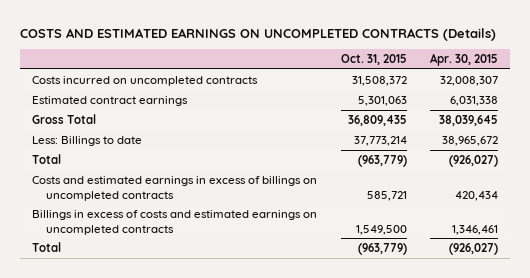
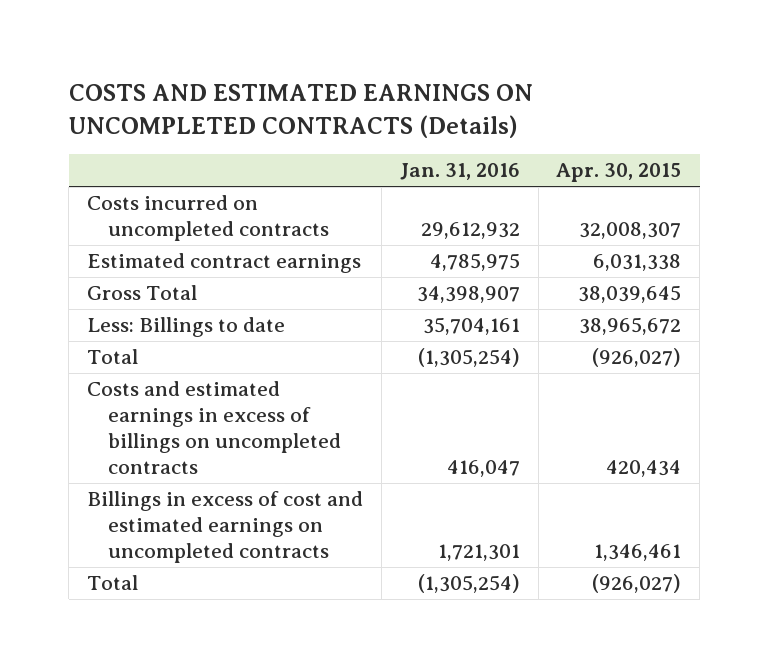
[340,53,407,65] Oct. 31, 2015 -> none
none -> [399,163,520,181] Jan. 31, 2016
[31,209,317,235] Billings in excess of costs and estimated earnings on uncompleted contracts -> [87,491,364,564] Billings in excess of cost and estimated earnings on uncompleted contracts

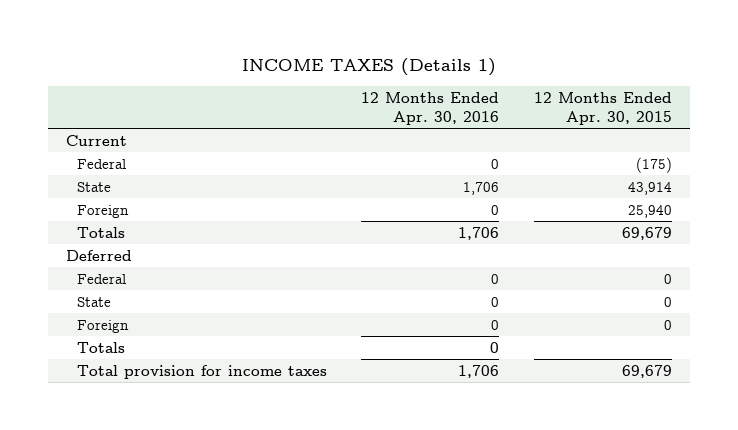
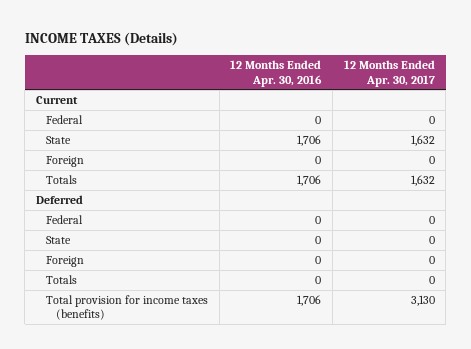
[242,58,497,77] INCOME TAXES (Details 1) -> [24,32,178,47] INCOME TAXES (Details)
[534,91,673,125] 12 Months Ended Apr. 30, 2015 -> none
none -> [343,60,435,87] 12 Months Ended Apr. 30, 2017
[76,364,327,379] Total provision for income taxes -> [45,294,208,321] Total provision for income taxes (benefits)

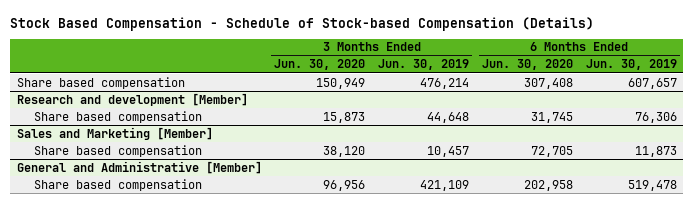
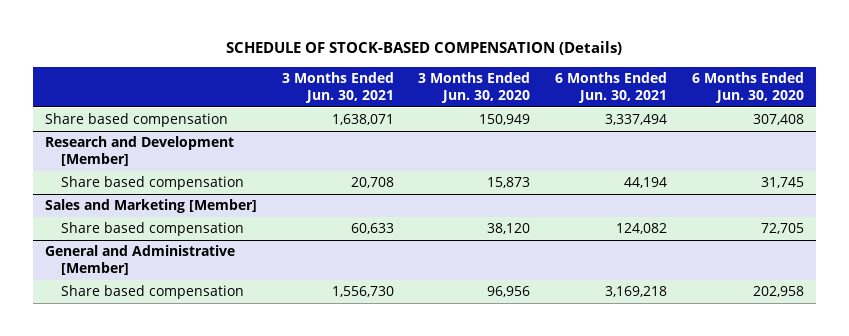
[10,16,595,31] Stock Based Compensation - Schedule of Stock-based Compensation (Details) -> [226,41,623,56] SCHEDULE OF STOCK-BASED COMPENSATION (Details)
[378,59,470,71] Jun. 30, 2019 -> none
[585,59,677,71] Jun. 30, 2019 -> none
none -> [281,72,394,103] 3 Months Ended Jun. 30, 2021
none -> [555,72,668,103] 6 Months Ended Jun. 30, 2021
[16,92,248,106] Research and development [Member] -> [45,136,235,167] Research and Development [Member]

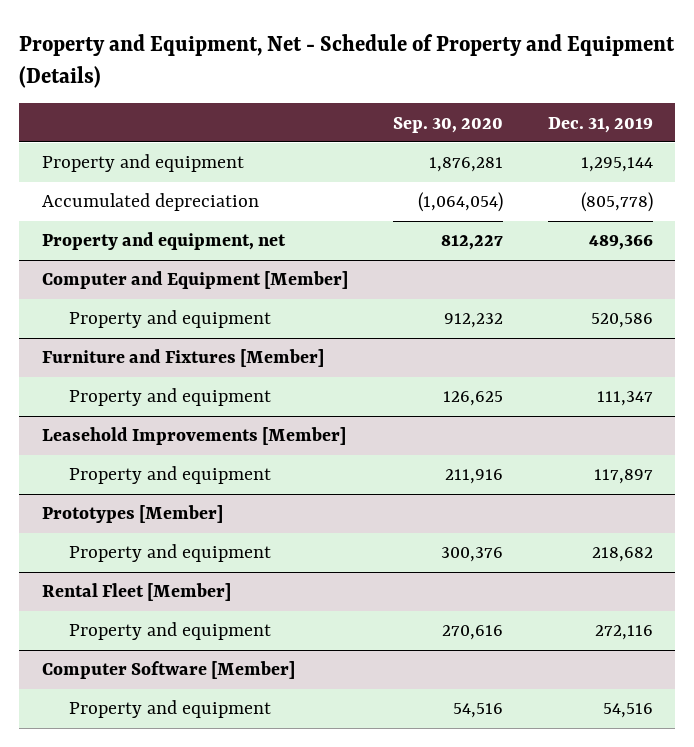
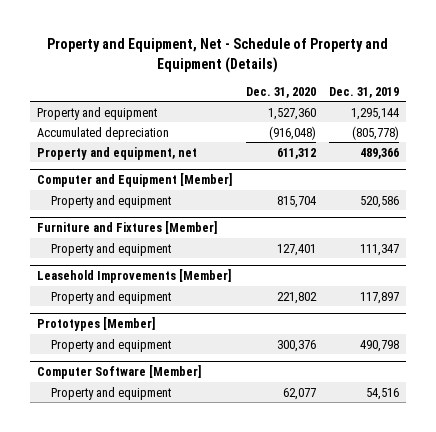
[392,116,503,133] Sep. 30, 2020 -> none
none -> [245,86,316,98] Dec. 31, 2020
[41,583,231,602] Rental Fleet [Member] -> none
[68,622,271,641] Property and equipment -> none
[591,547,653,563] 218,682 -> [360,339,400,352] 490,798

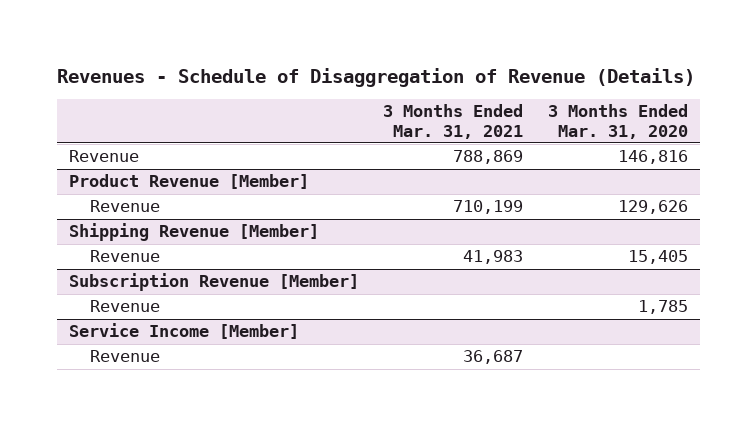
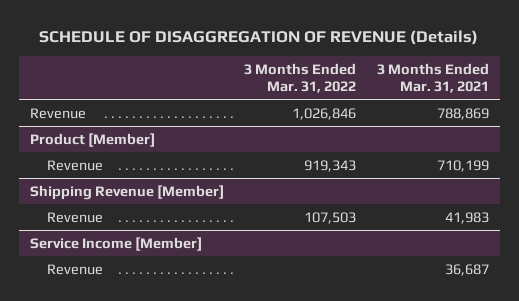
[56,67,695,87] Revenues - Schedule of Disaggregation of Revenue (Details) -> [39,29,479,45] SCHEDULE OF DISAGGREGATION OF REVENUE (Details)
[547,104,688,139] 3 Months Ended Mar. 31, 2020 -> none
none -> [244,62,357,94] 3 Months Ended Mar. 31, 2022
[68,174,309,190] Product Revenue [Member] -> [29,132,155,147] Product [Member]
[68,273,359,292] Subscription Revenue [Member] -> none
[89,300,160,313] Revenue -> none

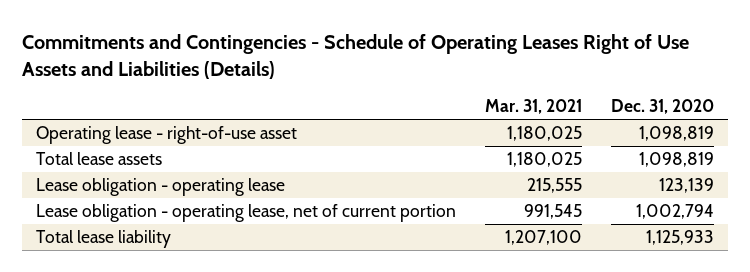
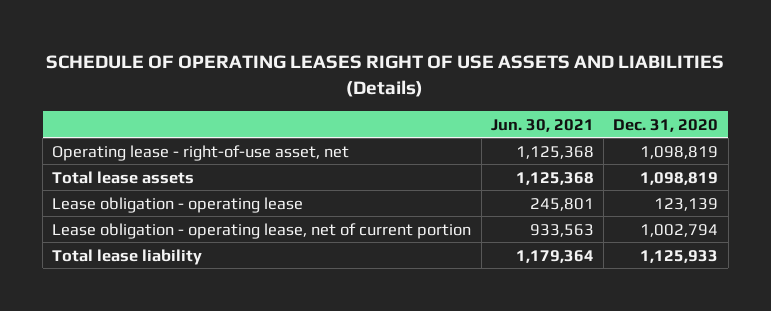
[21,33,689,79] Commitments and Contingencies - Schedule of Operating Leases Right of Use Assets and Liabilities (Details) -> [46,55,725,98] SCHEDULE OF OPERATING LEASES RIGHT OF USE ASSETS AND LIABILITIES (Details)
[484,99,582,115] Mar. 31, 2021 -> none
none -> [490,118,594,132] Jun. 30, 2021
[36,126,298,145] Operating lease - right-of-use asset -> [52,144,350,161] Operating lease - right-of-use asset, net

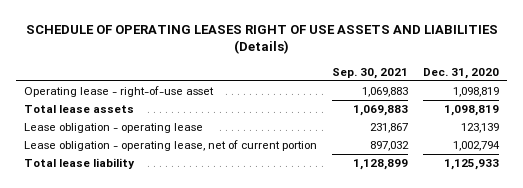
[490,118,594,132] Jun. 30, 2021 -> none
none -> [332,67,409,79] Sep. 30, 2021
[52,144,350,161] Operating lease - right-of-use asset, net -> [23,86,214,98] Operating lease - right-of-use asset

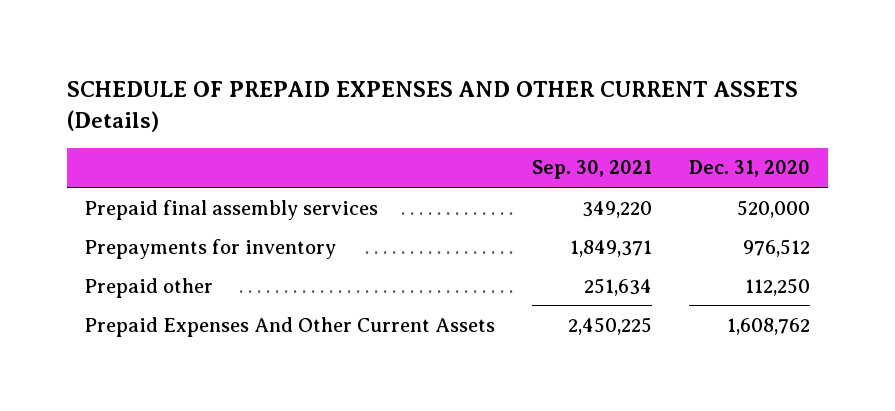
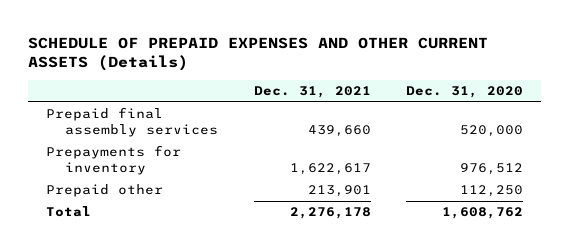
[531,160,652,180] Sep. 30, 2021 -> none
none -> [253,86,371,99] Dec. 31, 2021
[85,316,496,337] Prepaid Expenses And Other Current Assets -> [45,206,91,218] Total

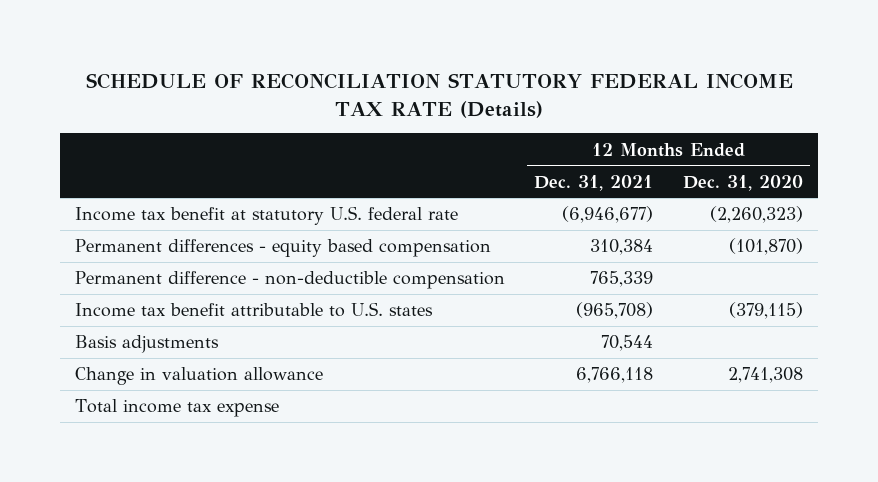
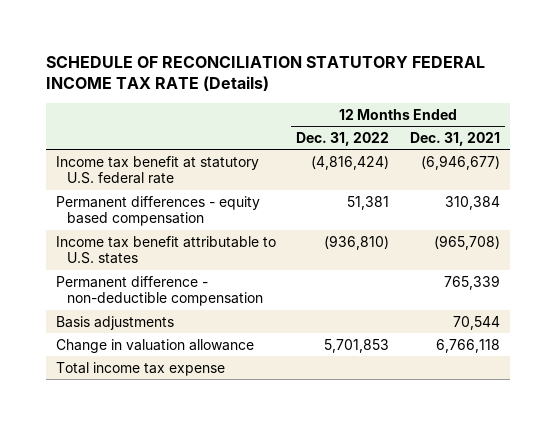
[682,174,803,191] Dec. 31, 2020 -> none
none -> [296,131,390,146] Dec. 31, 2022
[75,271,506,290] Permanent difference - non-deductible compensation -> [56,275,263,307] Permanent difference - non-deductible compensation

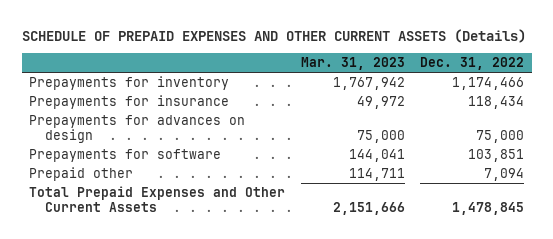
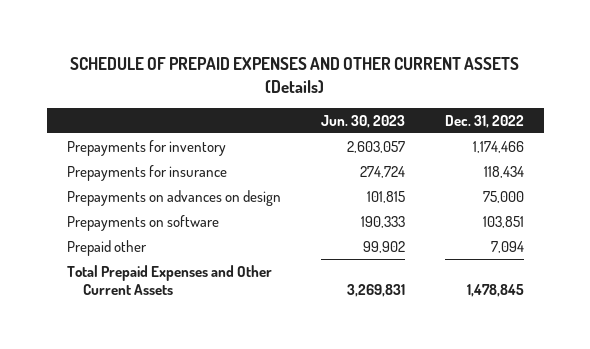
[300,57,405,71] Mar. 31, 2023 -> none
none -> [320,114,405,128] Jun. 30, 2023
[29,115,246,144] Prepayments for advances on design -> [66,189,281,206] Prepayments on advances on design
[29,149,222,163] Prepayments for software -> [66,214,219,231] Prepayments on software

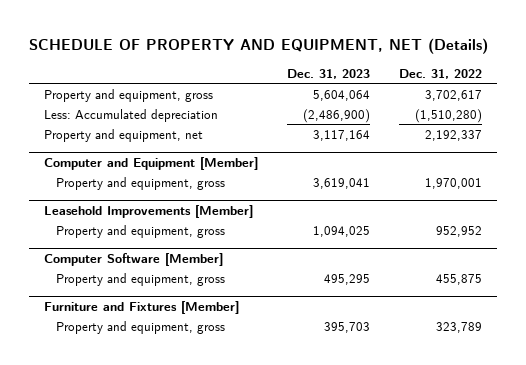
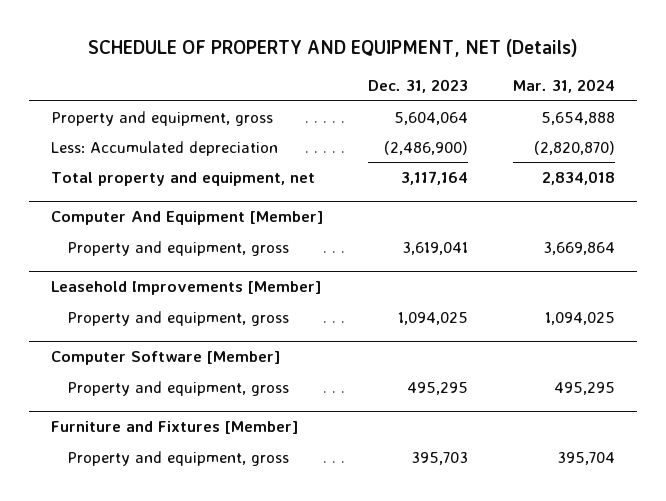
[399,68,483,79] Dec. 31, 2022 -> none
none -> [512,79,615,94] Mar. 31, 2024
[43,128,203,142] Property and equipment, net -> [51,171,316,186] Total property and equipment, net
[43,156,258,170] Computer and Equipment [Member] -> [51,211,324,226] Computer And Equipment [Member]

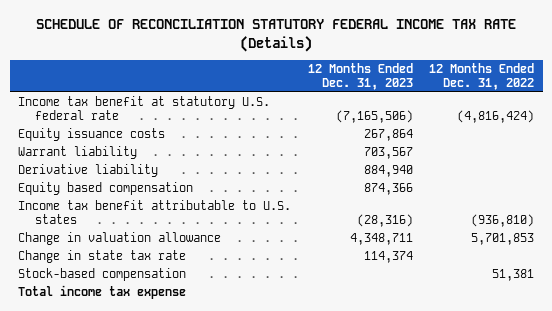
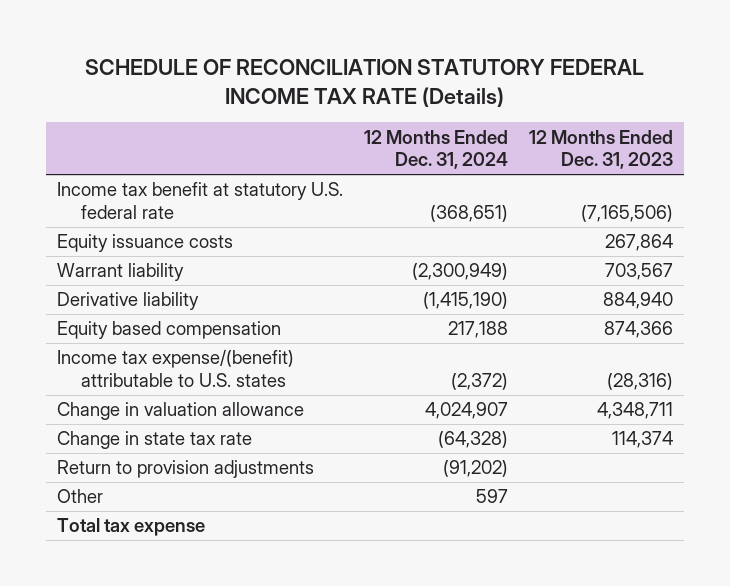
[429,62,535,91] 12 Months Ended Dec. 31, 2022 -> none
none -> [364,129,509,170] 12 Months Ended Dec. 31, 2024
[18,200,292,225] Income tax benefit attributable to U.S. states -> [56,349,294,387] Income tax expense/(benefit) attributable to U.S. states
[18,268,187,282] Stock-based compensation -> none
none -> [56,460,314,479] Return to provision adjustments
none -> [56,489,103,504] Other
[18,285,187,300] Total income tax expense -> [56,518,205,537] Total tax expense

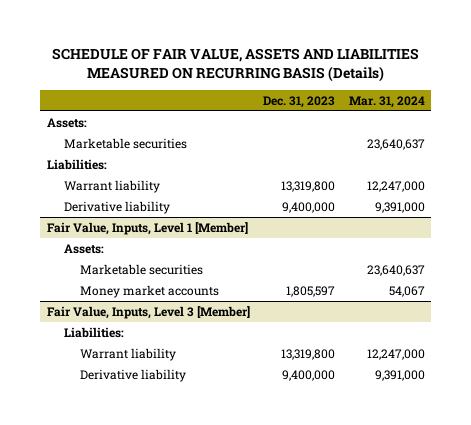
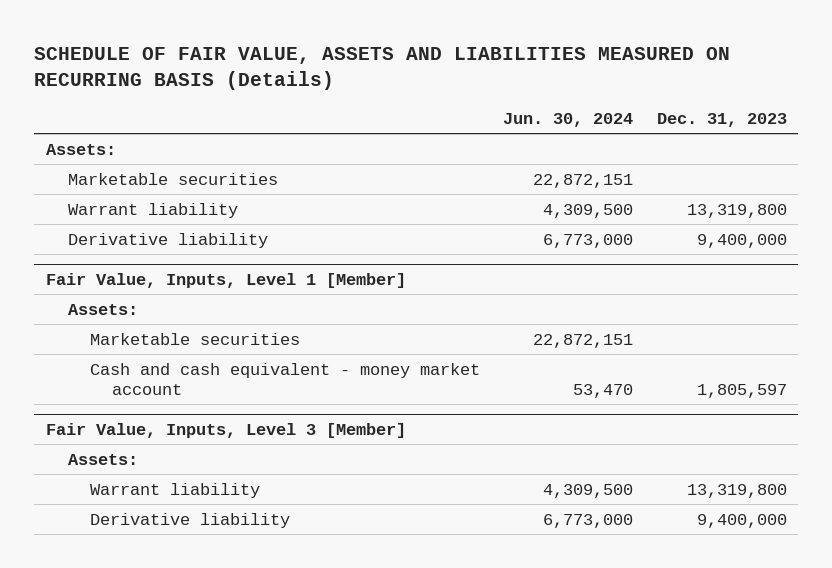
[348,95,425,108] Mar. 31, 2024 -> none
none -> [503,112,634,127] Jun. 30, 2024
[46,158,107,170] Liabilities: -> none
[80,284,220,298] Money market accounts -> [90,362,481,395] Cash and cash equivalent - money market account
[63,326,124,338] Liabilities: -> none
none -> [67,453,138,465] Assets:

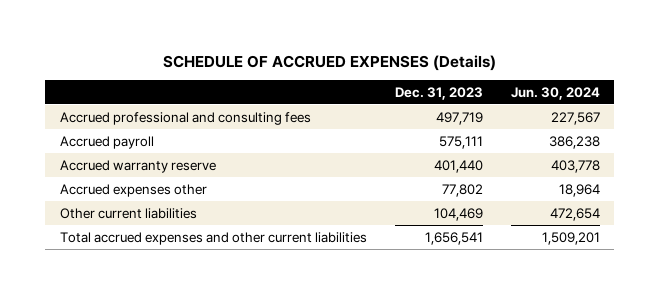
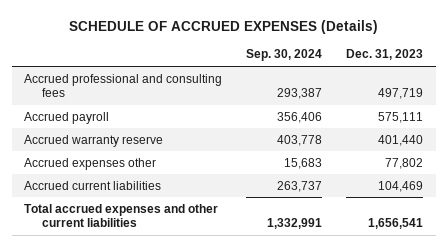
[511,86,601,100] Jun. 30, 2024 -> none
none -> [246,49,323,62] Sep. 30, 2024
[59,207,197,219] Other current liabilities -> [24,180,162,190] Accrued current liabilities

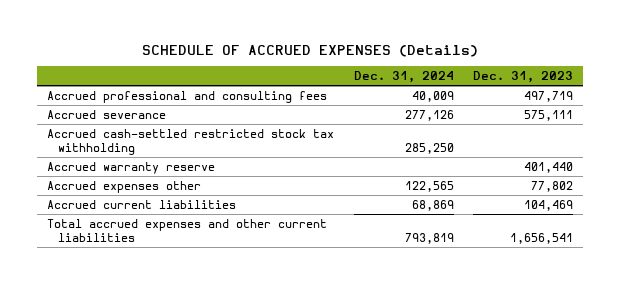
[246,49,323,62] Sep. 30, 2024 -> none
none -> [353,71,454,84] Dec. 31, 2024
[24,111,110,124] Accrued payroll -> [46,109,166,119] Accrued severance
none -> [46,128,334,156] Accrued cash-settled restricted stock tax withholding

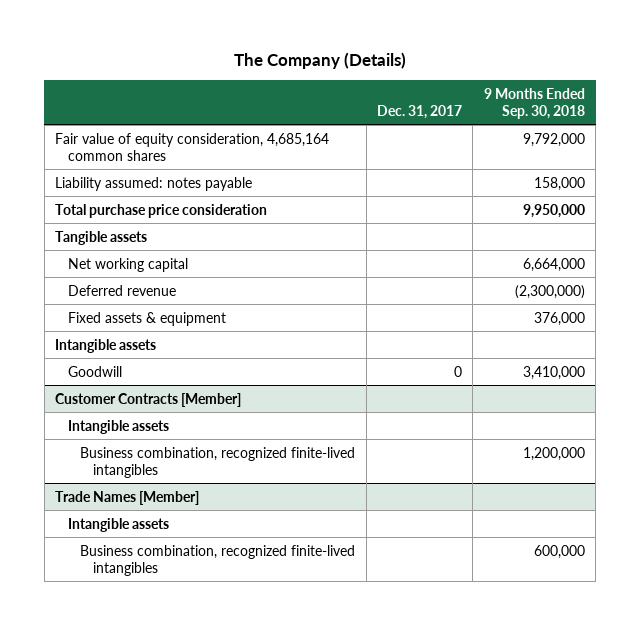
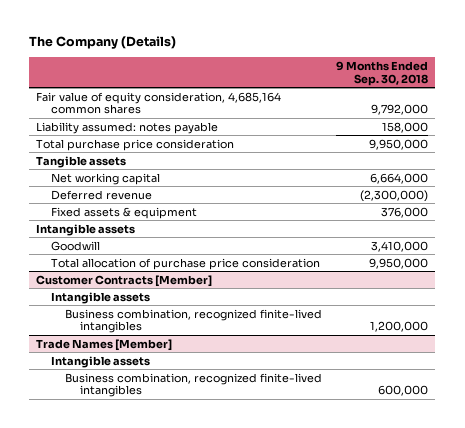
[377,105,463,120] Dec. 31, 2017 -> none
none -> [50,257,320,270] Total allocation of purchase price consideration

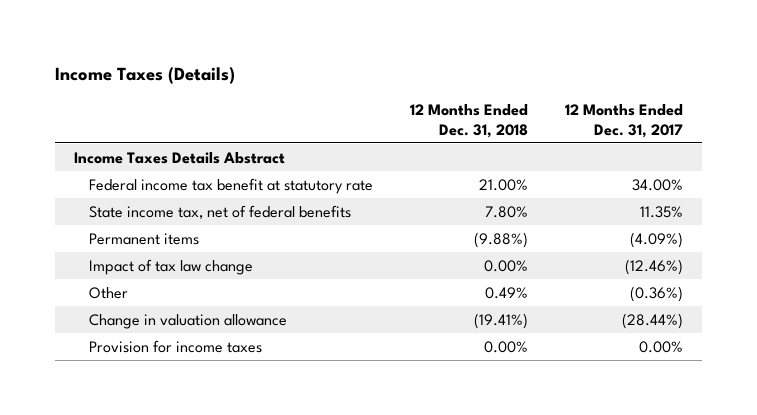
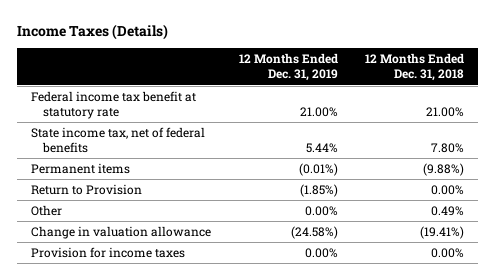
[565,103,684,138] 12 Months Ended Dec. 31, 2017 -> none
none -> [238,53,338,82] 12 Months Ended Dec. 31, 2019
[73,151,285,164] Income Taxes Details Abstract -> none
[88,258,253,275] Impact of tax law change -> none
none -> [31,184,143,196] Return to Provision

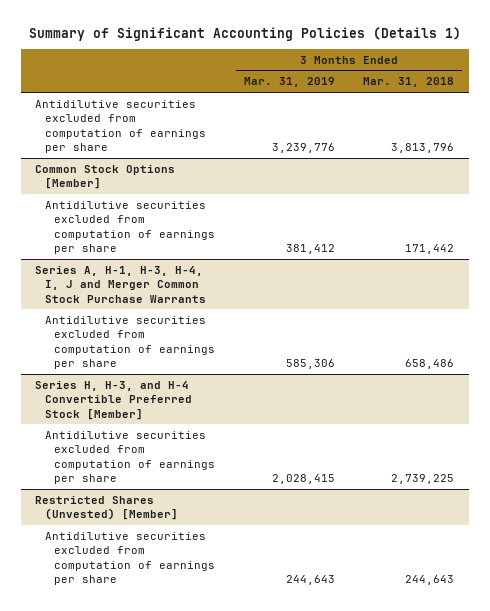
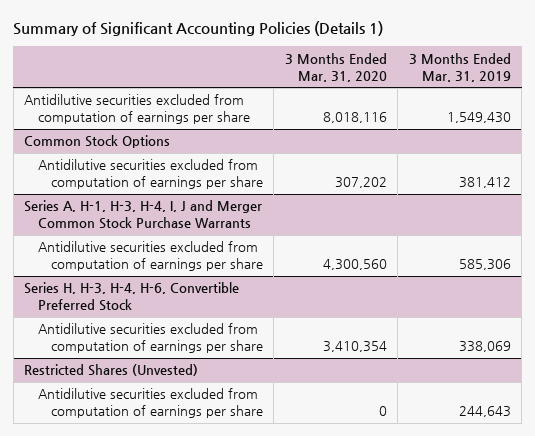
[363,77,455,88] Mar. 31, 2018 -> none
none -> [284,52,387,82] 3 Months Ended Mar. 31, 2020
[271,142,335,153] 3,239,776 -> [446,112,511,124] 1,549,430
[35,164,176,190] Common Stock Options [Member] -> [24,135,171,149] Common Stock Options
[35,380,192,420] Series H, H-3, and H-4 Convertible Preferred Stock [Member] -> [24,282,240,312] Series H, H-3, H-4, H-6, Convertible Preferred Stock
[271,473,335,484] 2,028,415 -> [458,341,511,353] 338,069
[35,495,178,521] Restricted Shares (Unvested) [Member] -> [24,364,199,377] Restricted Shares (Unvested)

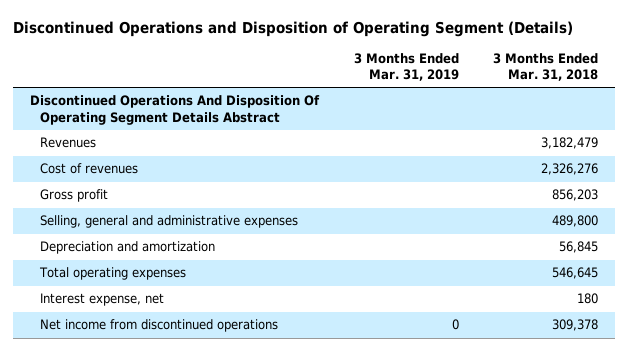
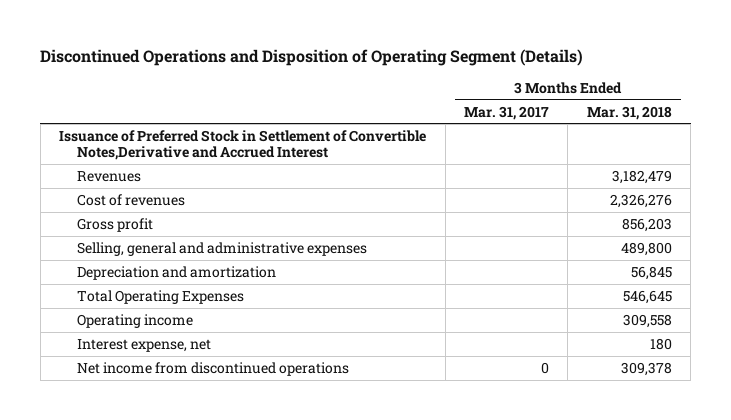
[353,52,459,82] 3 Months Ended Mar. 31, 2019 -> none
none -> [464,105,550,120] Mar. 31, 2017
[30,95,321,125] Discontinued Operations And Disposition Of Operating Segment Details Abstract -> none
none -> [59,129,427,161] Issuance of Preferred Stock in Settlement of Convertible Notes,Derivative and Accrued Interest
[38,267,186,281] Total operating expenses -> [76,289,244,304] Total Operating Expenses
none -> [76,313,193,328] Operating income

